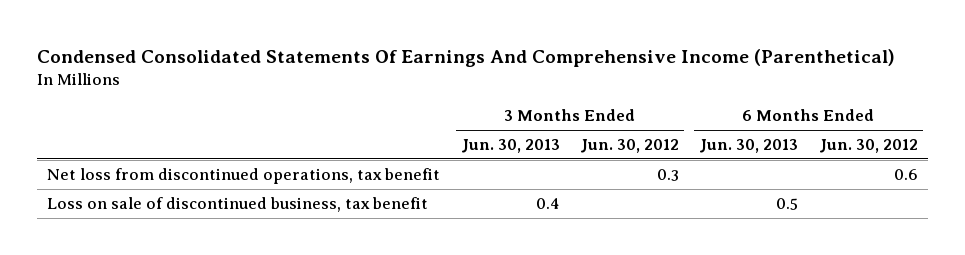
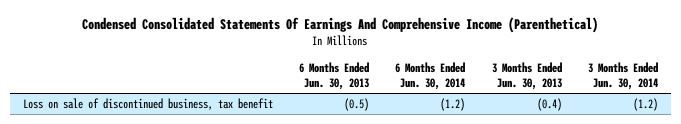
[579,139,679,154] Jun. 30, 2012 -> none
[818,139,918,154] Jun. 30, 2012 -> none
none -> [395,61,466,91] 6 Months Ended Jun. 30, 2014
none -> [587,61,658,91] 3 Months Ended Jun. 30, 2014
[47,168,441,185] Net loss from discontinued operations, tax benefit -> none
[535,198,560,210] 0.4 -> [536,98,562,112] (0.4)
[776,198,799,211] 0.5 -> [344,98,370,112] (0.5)

